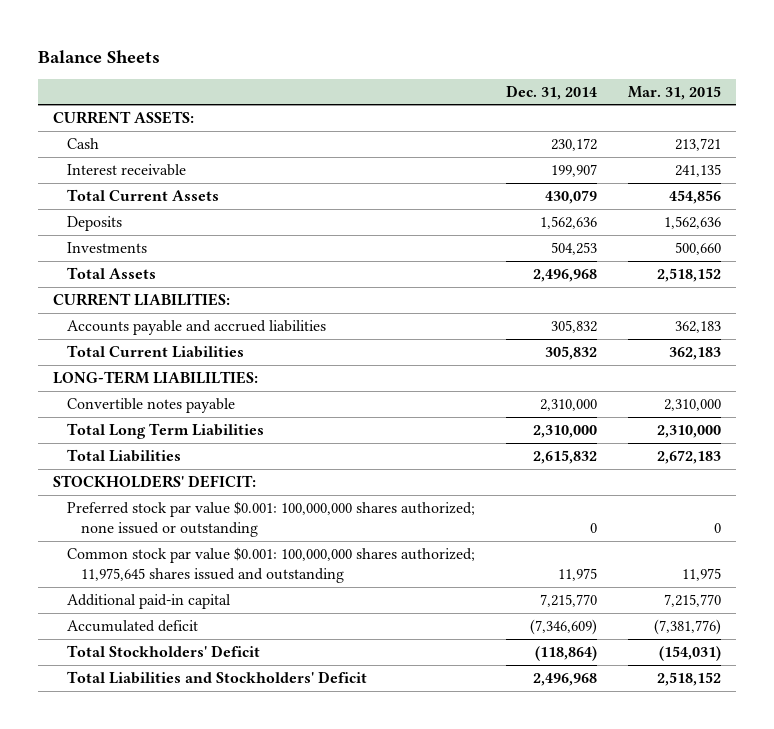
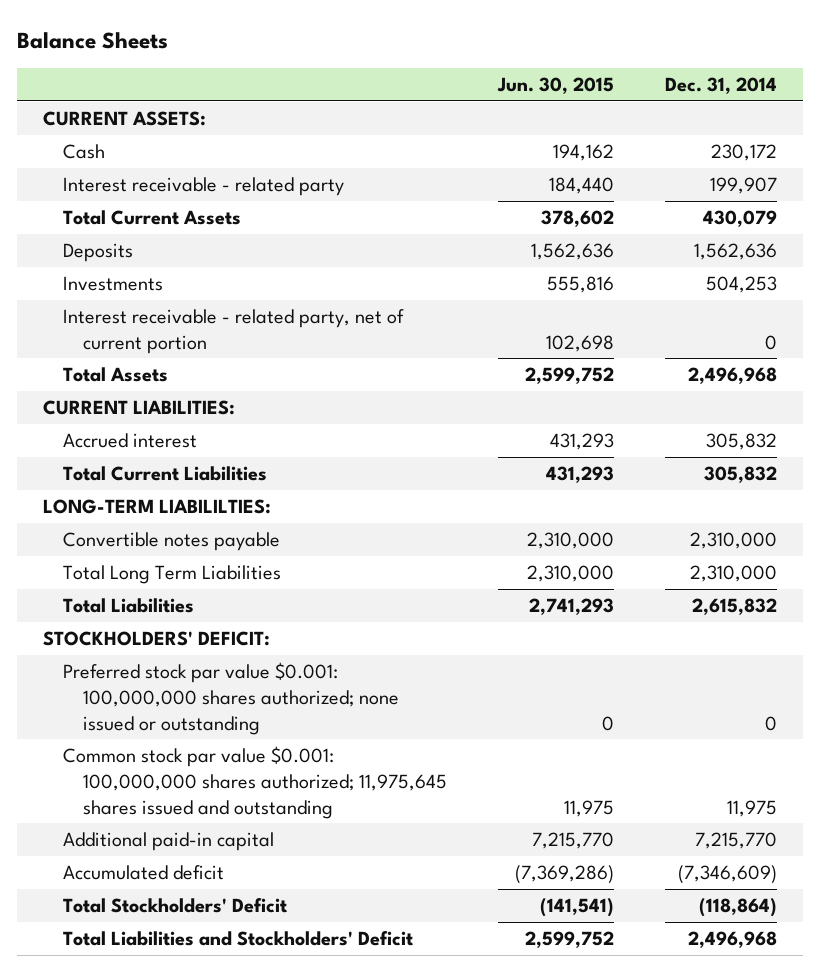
[627,85,721,100] Mar. 31, 2015 -> none
none -> [497,76,615,94] Jun. 30, 2015
[67,163,187,176] Interest receivable -> [62,176,344,196] Interest receivable - related party
none -> [62,308,404,354] Interest receivable - related party, net of current portion
[67,319,327,335] Accounts payable and accrued liabilities -> [62,432,197,448] Accrued interest

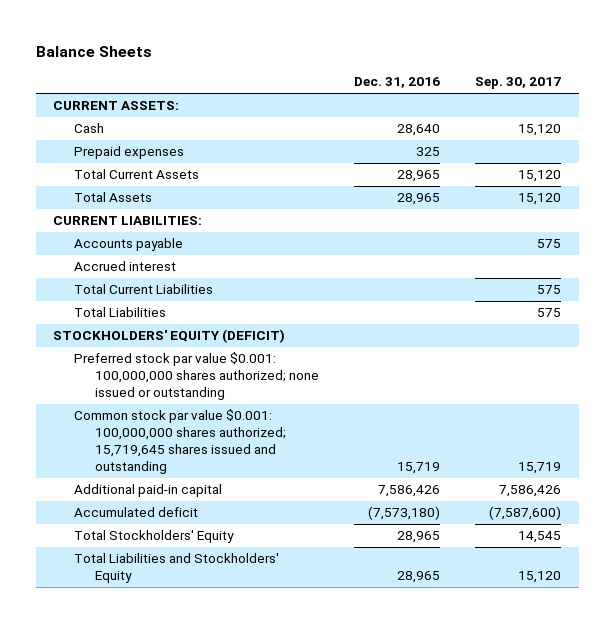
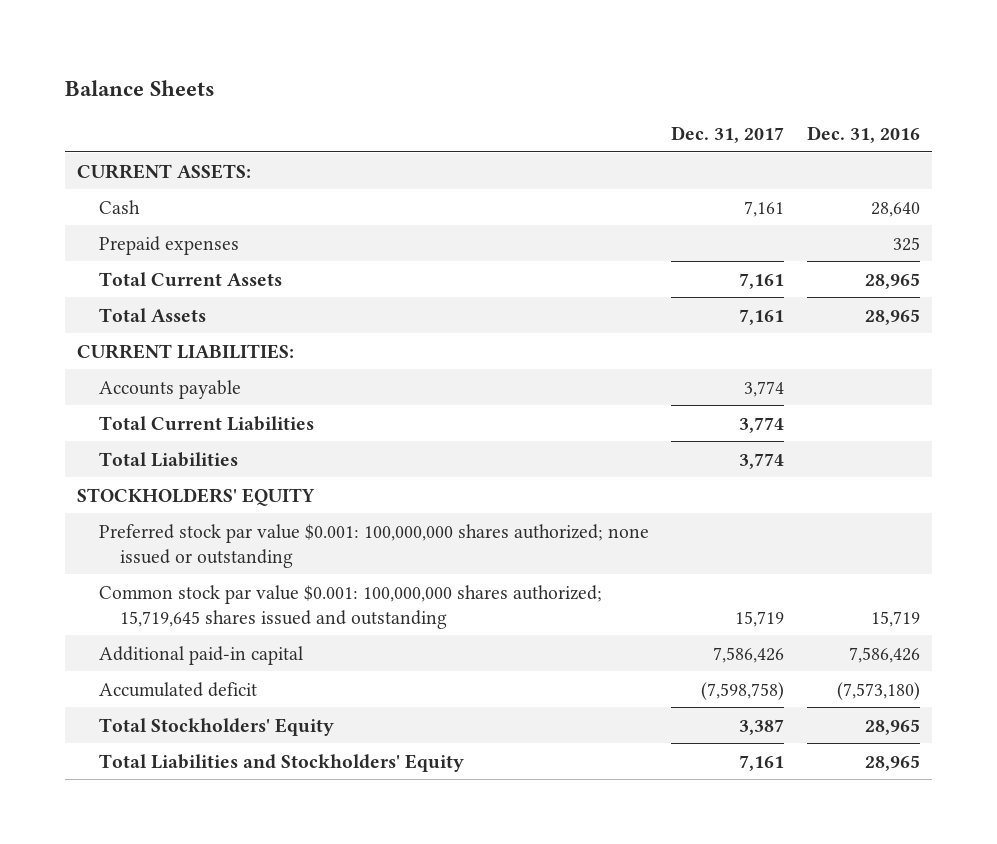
[475,77,562,90] Sep. 30, 2017 -> none
none -> [671,126,785,144] Dec. 31, 2017
[74,261,177,272] Accrued interest -> none
[53,329,286,344] STOCKHOLDERS' EQUITY (DEFICIT) -> [76,487,315,506] STOCKHOLDERS' EQUITY

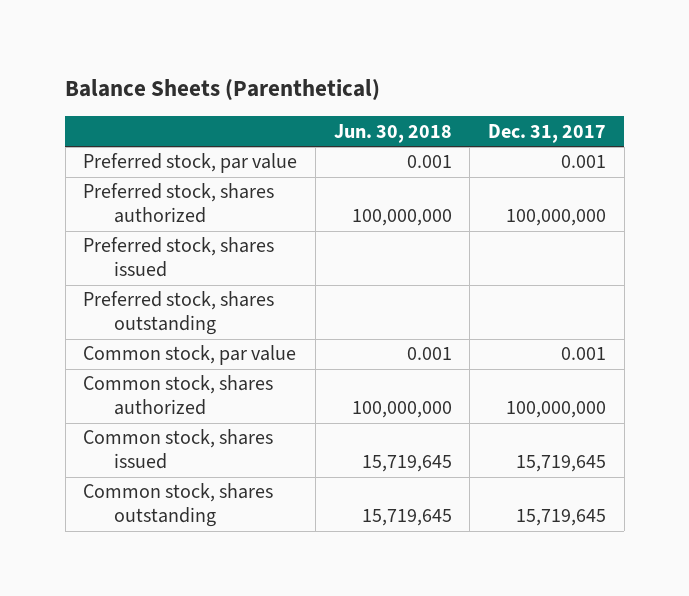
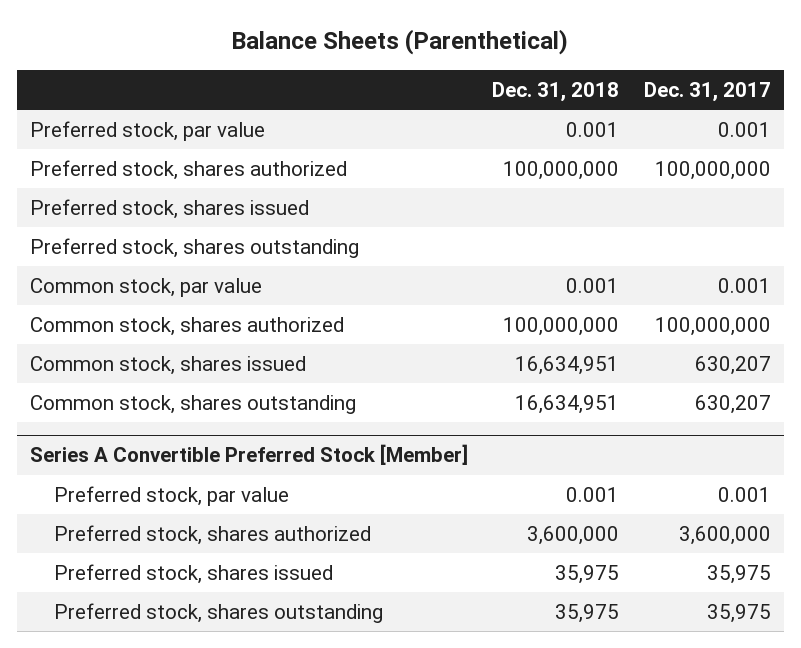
[333,123,452,143] Jun. 30, 2018 -> none
none -> [492,81,620,102] Dec. 31, 2018
[515,455,606,473] 15,719,645 -> [695,355,772,375] 630,207
[515,509,606,527] 15,719,645 -> [695,394,772,414] 630,207
none -> [29,444,468,466] Series A Convertible Preferred Stock [Member]
none -> [54,485,290,506] Preferred stock, par value
none -> [54,524,372,545] Preferred stock, shares authorized
none -> [54,563,334,584] Preferred stock, shares issued
none -> [54,602,384,623] Preferred stock, shares outstanding

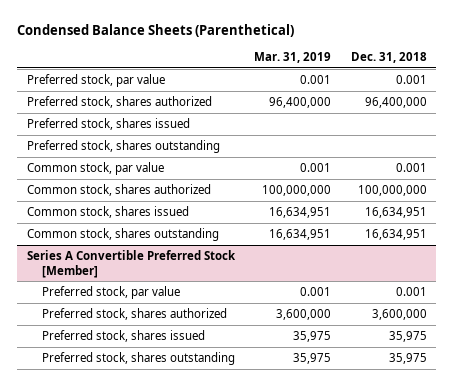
[231,29,569,56] Balance Sheets (Parenthetical) -> [17,23,295,37] Condensed Balance Sheets (Parenthetical)
[644,81,772,102] Dec. 31, 2017 -> none
none -> [254,51,332,63] Mar. 31, 2019
[503,160,620,180] 100,000,000 -> [364,96,427,108] 96,400,000

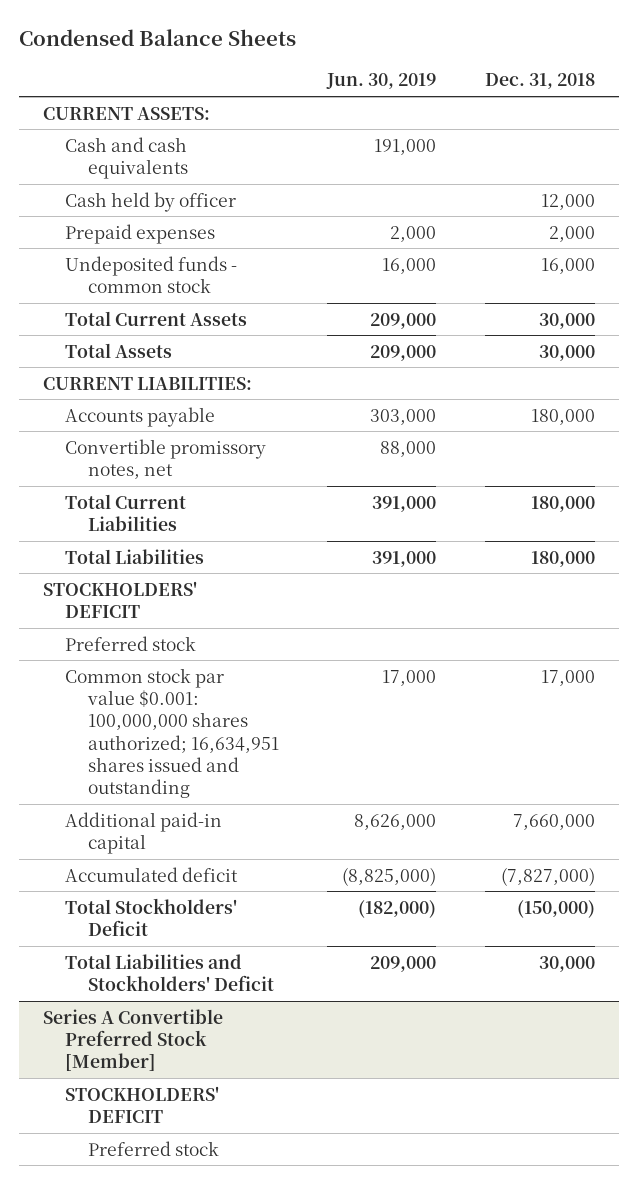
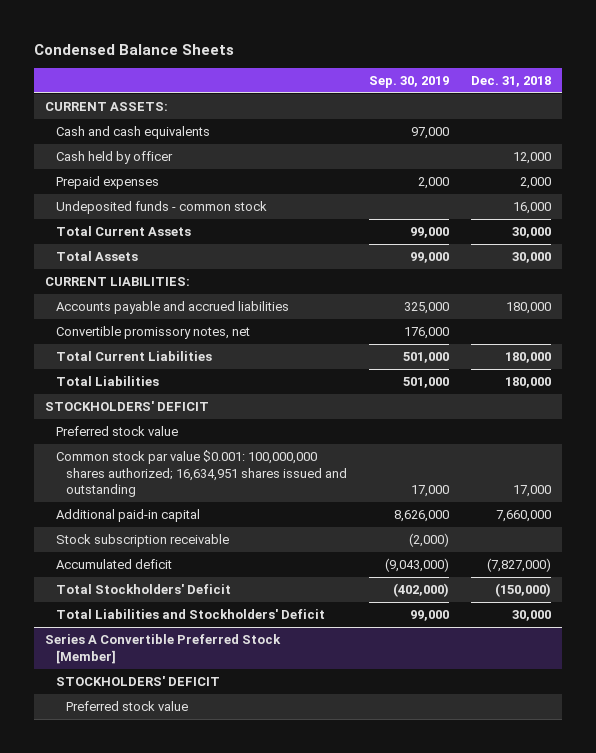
[326,73,437,90] Jun. 30, 2019 -> none
none -> [369,76,450,89] Sep. 30, 2019
[65,406,216,427] Accounts payable -> [55,301,289,315] Accounts payable and accrued liabilities
[65,635,197,651] Preferred stock -> [55,426,178,437] Preferred stock value
none -> [55,534,229,548] Stock subscription receivable
[87,1140,219,1156] Preferred stock -> [66,701,189,712] Preferred stock value

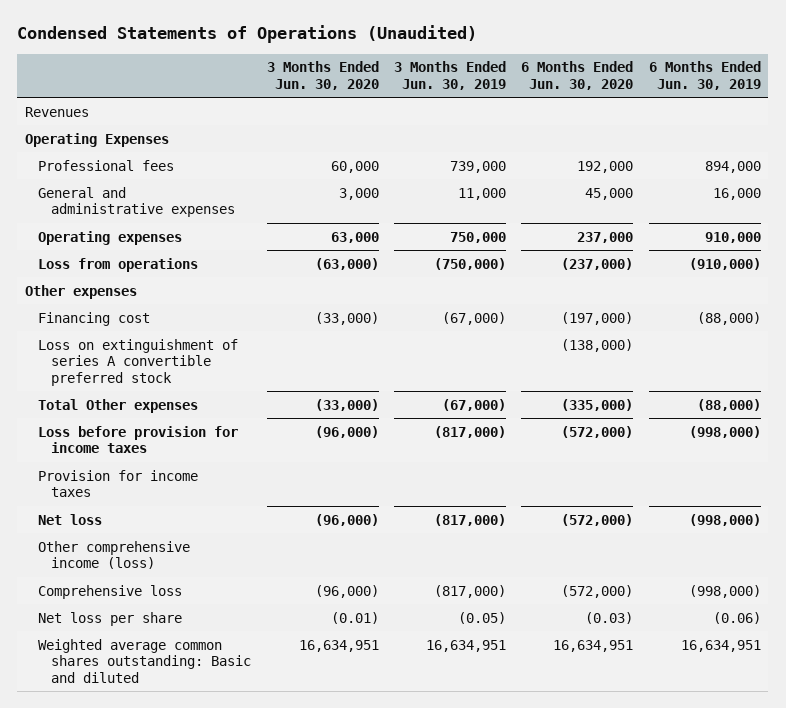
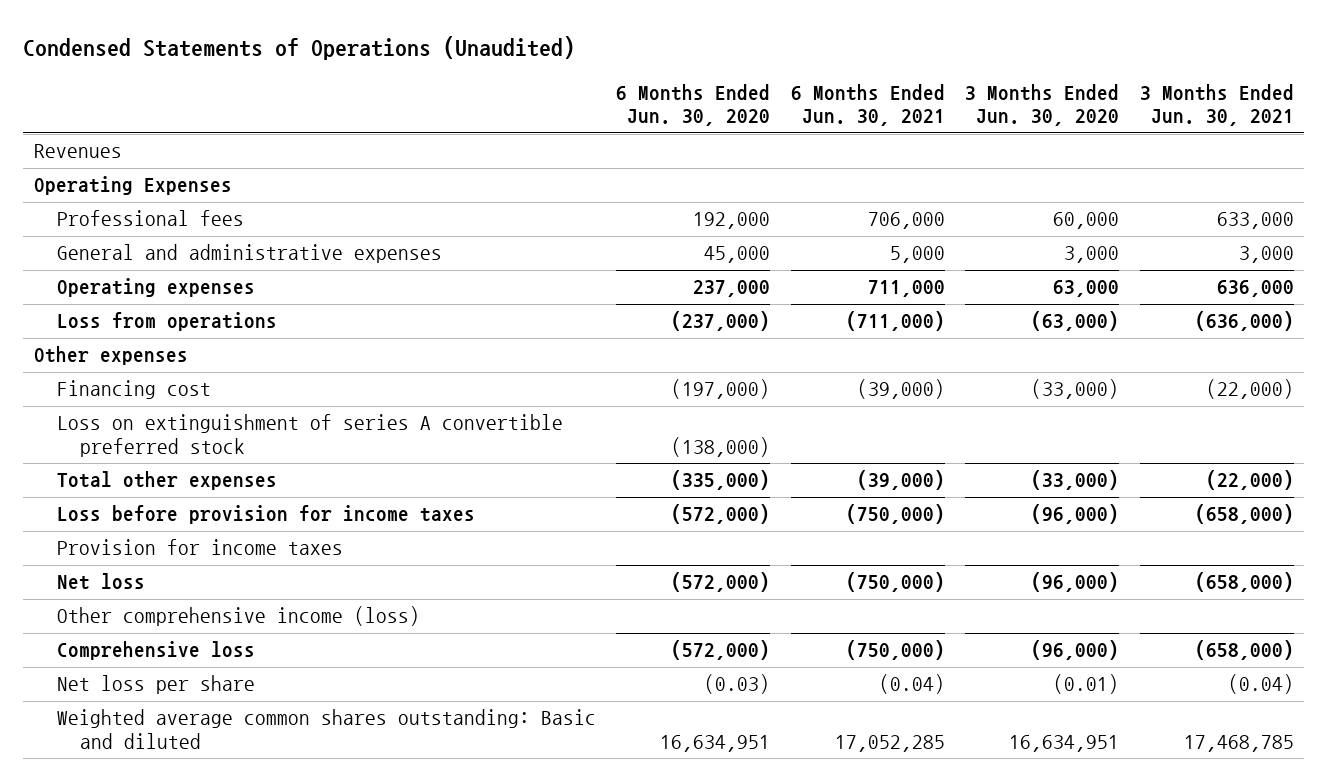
[393,61,506,90] 3 Months Ended Jun. 30, 2019 -> none
[648,61,761,90] 6 Months Ended Jun. 30, 2019 -> none
none -> [790,83,945,127] 6 Months Ended Jun. 30, 2021
none -> [1139,83,1294,127] 3 Months Ended Jun. 30, 2021
[38,398,199,413] Total Other expenses -> [56,471,277,491] Total other expenses

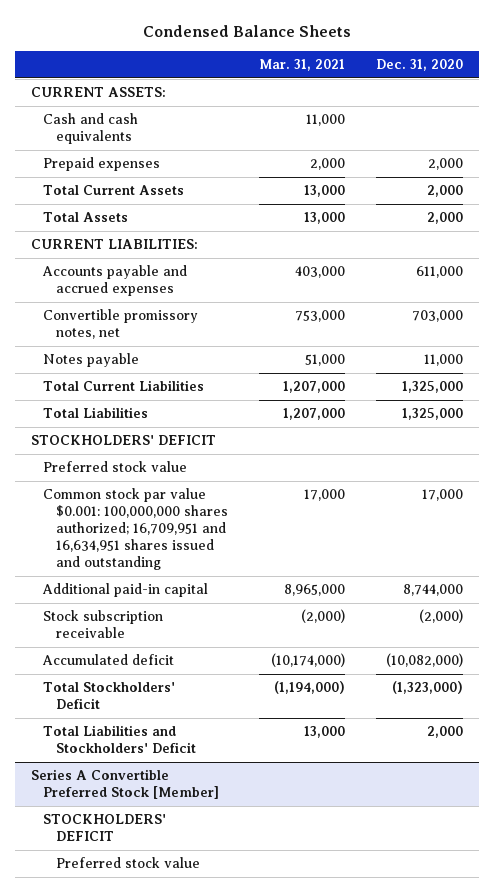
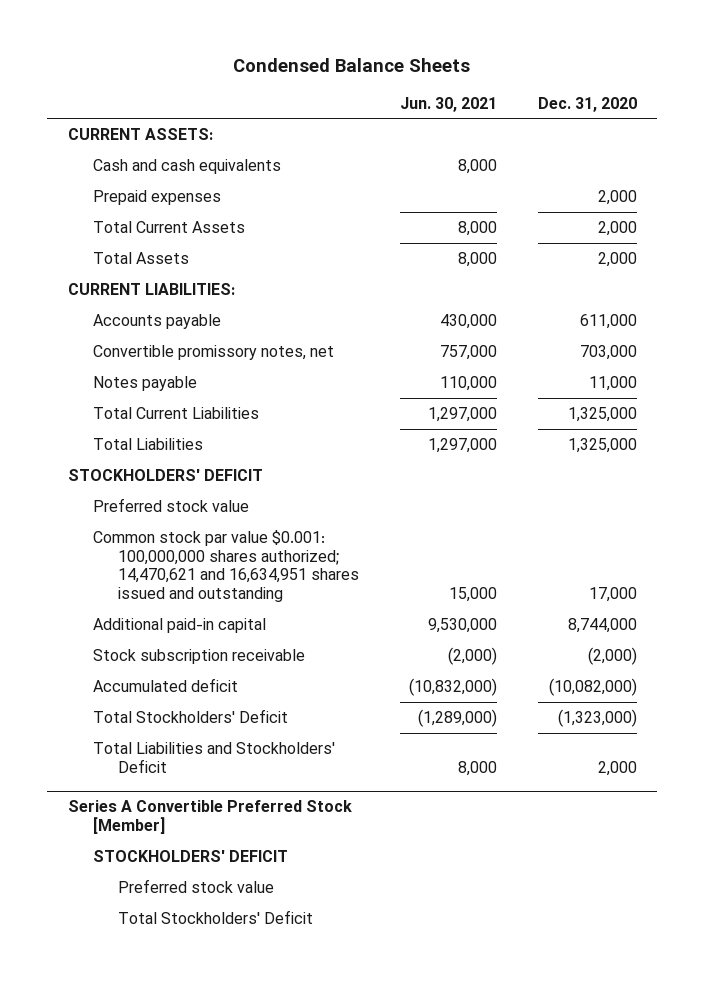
[259,59,346,72] Mar. 31, 2021 -> none
none -> [399,96,497,112] Jun. 30, 2021
[42,265,188,297] Accounts payable and accrued expenses -> [92,313,221,329] Accounts payable
[43,488,229,571] Common stock par value $0.001: 100,000,000 shares authorized; 16,709,951 and 16,634,951 shares issued and outstanding -> [92,529,359,603] Common stock par value $0.001: 100,000,000 shares authorized; 14,470,621 and 16,634,951 shares issued and outstanding
none -> [117,909,313,924] Total Stockholders' Deficit

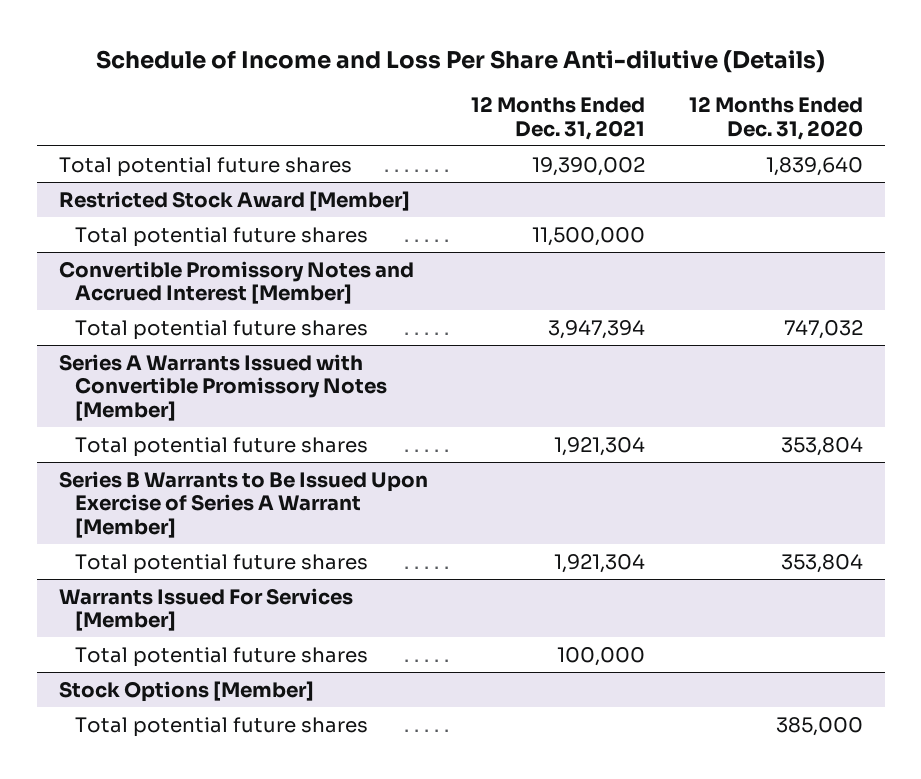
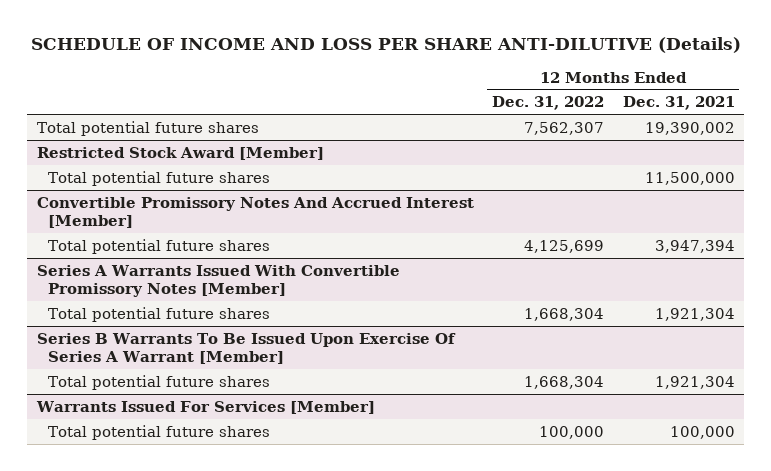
[95,49,825,73] Schedule of Income and Loss Per Share Anti-dilutive (Details) -> [30,37,741,54] SCHEDULE OF INCOME AND LOSS PER SHARE ANTI-DILUTIVE (Details)
[688,96,863,140] 12 Months Ended Dec. 31, 2020 -> none
none -> [492,96,605,111] Dec. 31, 2022
[58,260,414,305] Convertible Promissory Notes and Accrued Interest [Member] -> [36,196,474,228] Convertible Promissory Notes And Accrued Interest [Member]
[58,353,387,421] Series A Warrants Issued with Convertible Promissory Notes [Member] -> [36,264,400,297] Series A Warrants Issued With Convertible Promissory Notes [Member]
[58,470,428,538] Series B Warrants to Be Issued Upon Exercise of Series A Warrant [Member] -> [36,332,456,364] Series B Warrants To Be Issued Upon Exercise Of Series A Warrant [Member]
[58,680,314,702] Stock Options [Member] -> none
[74,716,368,737] Total potential future shares -> none

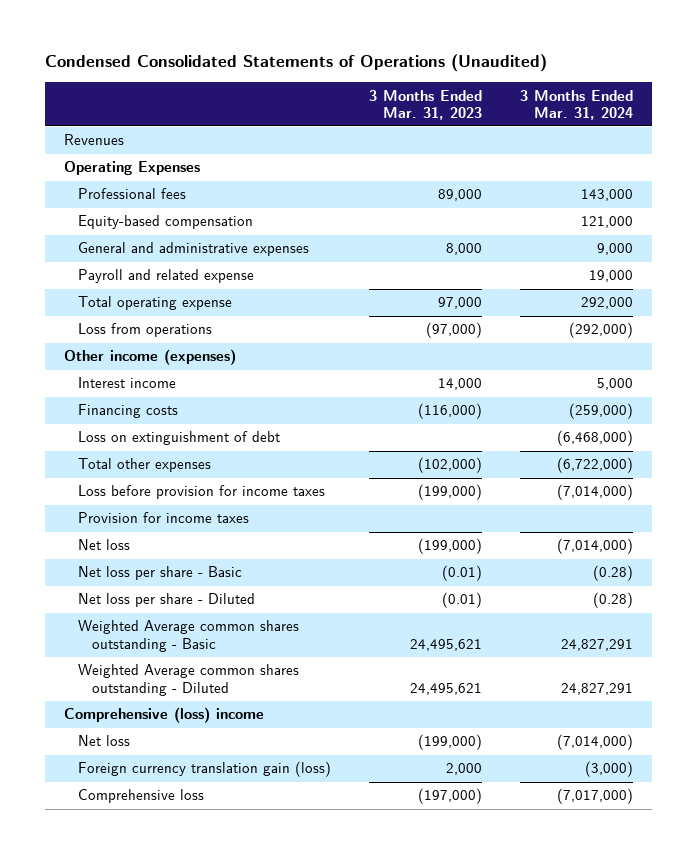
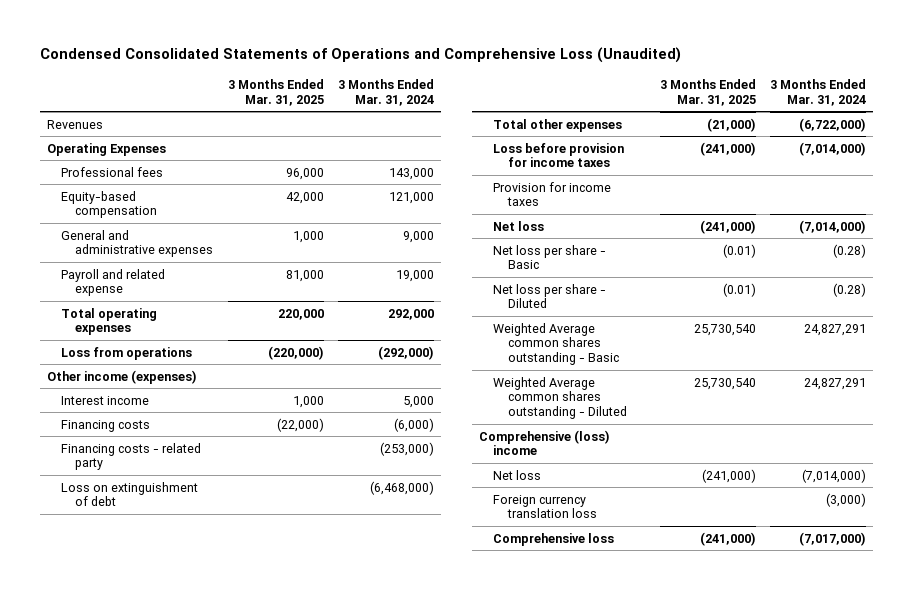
[44,54,547,73] Condensed Consolidated Statements of Operations (Unaudited) -> [39,47,681,64] Condensed Consolidated Statements of Operations and Comprehensive Loss (Unaudited)
[368,89,482,120] 3 Months Ended Mar. 31, 2023 -> none
none -> [227,78,324,106] 3 Months Ended Mar. 31, 2025
[77,296,232,311] Total operating expense -> [61,307,158,336] Total operating expenses
[569,403,634,420] (259,000) -> [393,417,434,432] (6,000)
none -> [61,442,202,471] Financing costs - related party
[77,761,331,778] Foreign currency translation gain (loss) -> [493,494,597,519] Foreign currency translation loss

